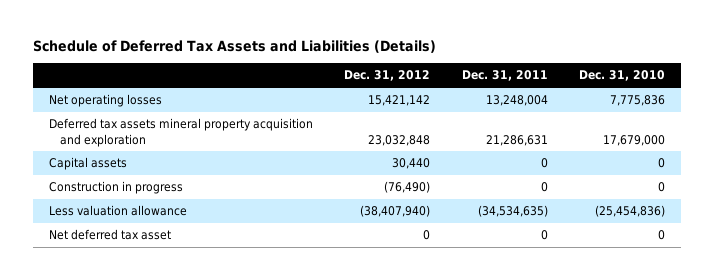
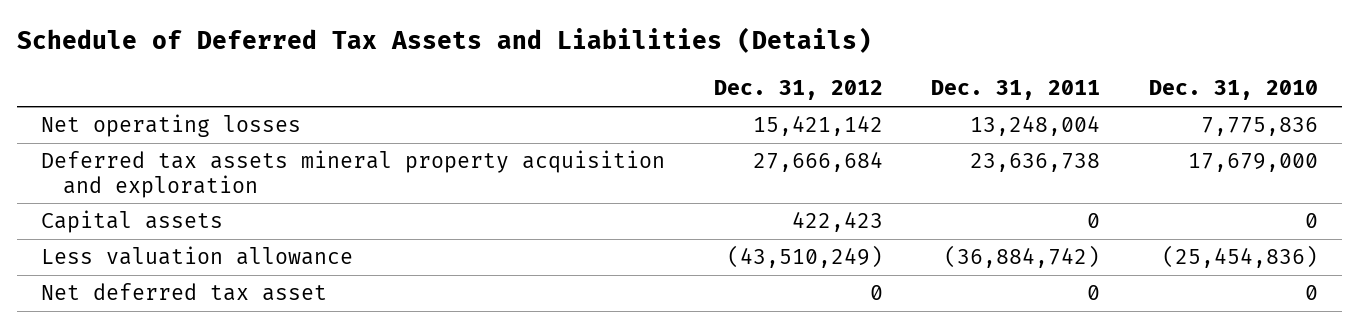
[48,181,183,195] Construction in progress -> none
[368,134,431,146] 23,032,848 -> [752,151,883,173] 27,666,684
[485,134,548,146] 21,286,631 -> [970,153,1101,173] 23,636,738
[392,158,431,170] 30,440 -> [791,211,883,233] 422,423
[360,205,431,218] (38,407,940) -> [726,245,883,269] (43,510,249)
[477,205,548,218] (34,534,635) -> [944,245,1101,269] (36,884,742)

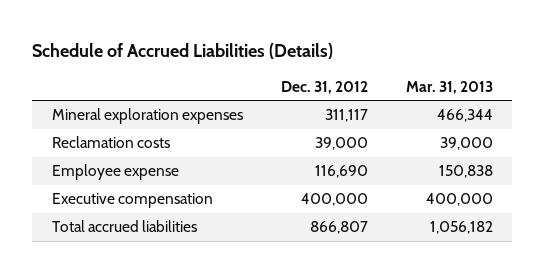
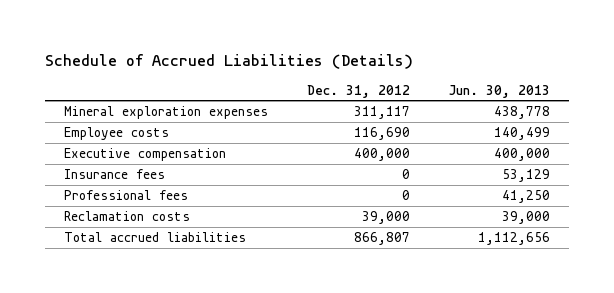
[405,80,493,94] Mar. 31, 2013 -> none
none -> [448,84,550,98] Jun. 30, 2013
[51,164,179,181] Employee expense -> [64,127,170,141] Employee costs
none -> [64,169,166,180] Insurance fees
none -> [64,190,189,201] Professional fees
[51,136,170,149] Reclamation costs -> [64,211,191,222] Reclamation costs

